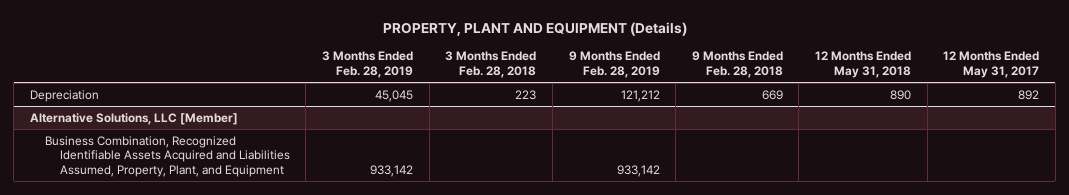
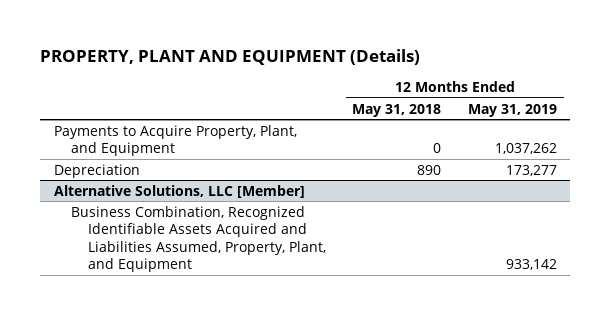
[321,51,413,78] 3 Months Ended Feb. 28, 2019 -> none
[445,51,537,78] 3 Months Ended Feb. 28, 2018 -> none
[568,51,660,78] 9 Months Ended Feb. 28, 2019 -> none
[691,51,783,78] 9 Months Ended Feb. 28, 2018 -> none
[943,51,1040,78] 12 Months Ended May 31, 2017 -> none
none -> [467,103,557,117] May 31, 2019
none -> [53,124,297,157] Payments to Acquire Property, Plant, and Equipment

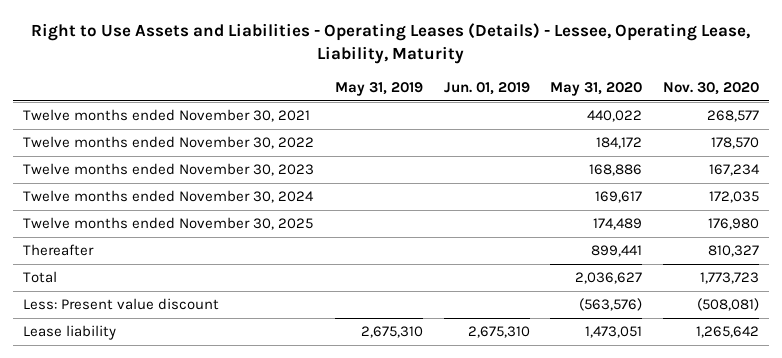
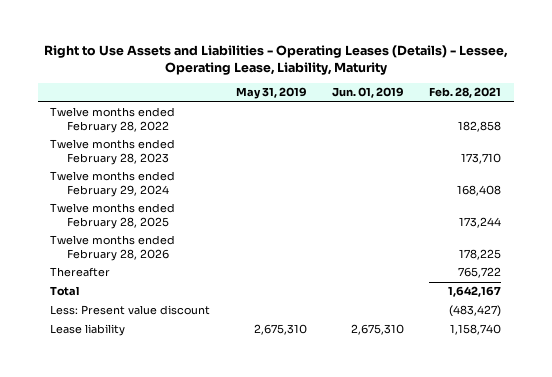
[550,81,643,96] May 31, 2020 -> none
[662,81,759,95] Nov. 30, 2020 -> none
none -> [429,87,502,99] Feb. 28, 2021
[23,109,311,123] Twelve months ended November 30, 2021 -> [50,107,176,133] Twelve months ended February 28, 2022
[23,136,315,150] Twelve months ended November 30, 2022 -> [50,139,176,165] Twelve months ended February 28, 2023
[23,163,315,177] Twelve months ended November 30, 2023 -> [50,171,176,197] Twelve months ended February 29, 2024
[23,190,315,204] Twelve months ended November 30, 2024 -> [50,203,176,229] Twelve months ended February 28, 2025
[23,217,314,231] Twelve months ended November 30, 2025 -> [50,235,176,261] Twelve months ended February 28, 2026

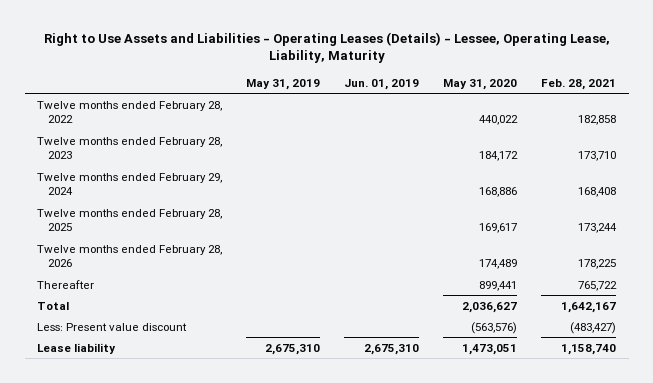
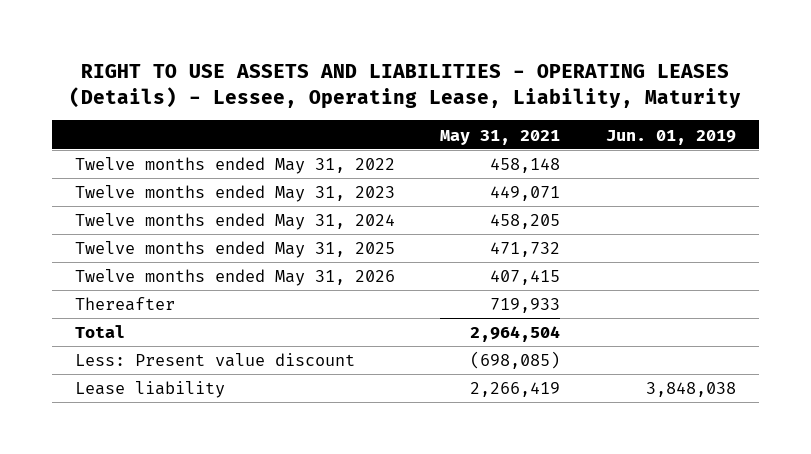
[43,31,610,64] Right to Use Assets and Liabilities - Operating Leases (Details) - Lessee, Operating Lease, Liability, Maturity -> [69,63,742,109] RIGHT TO USE ASSETS AND LIABILITIES - OPERATING LEASES (Details) - Lessee, Operating Lease, Liability, Maturity
[246,78,321,90] May 31, 2019 -> none
[443,78,518,90] May 31, 2020 -> none
[541,78,617,90] Feb. 28, 2021 -> none
none -> [440,129,561,145] May 31, 2021
[36,100,222,123] Twelve months ended February 28, 2022 -> [74,157,395,175] Twelve months ended May 31, 2022
[36,136,222,159] Twelve months ended February 28, 2023 -> [74,185,395,203] Twelve months ended May 31, 2023
[36,172,222,195] Twelve months ended February 29, 2024 -> [74,213,395,231] Twelve months ended May 31, 2024
[36,208,222,231] Twelve months ended February 28, 2025 -> [74,241,395,259] Twelve months ended May 31, 2025
[36,244,222,267] Twelve months ended February 28, 2026 -> [74,269,395,287] Twelve months ended May 31, 2026
[364,343,420,355] 2,675,310 -> [646,382,737,398] 3,848,038

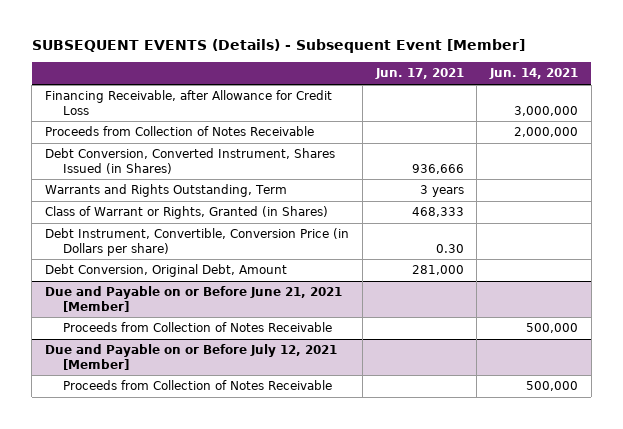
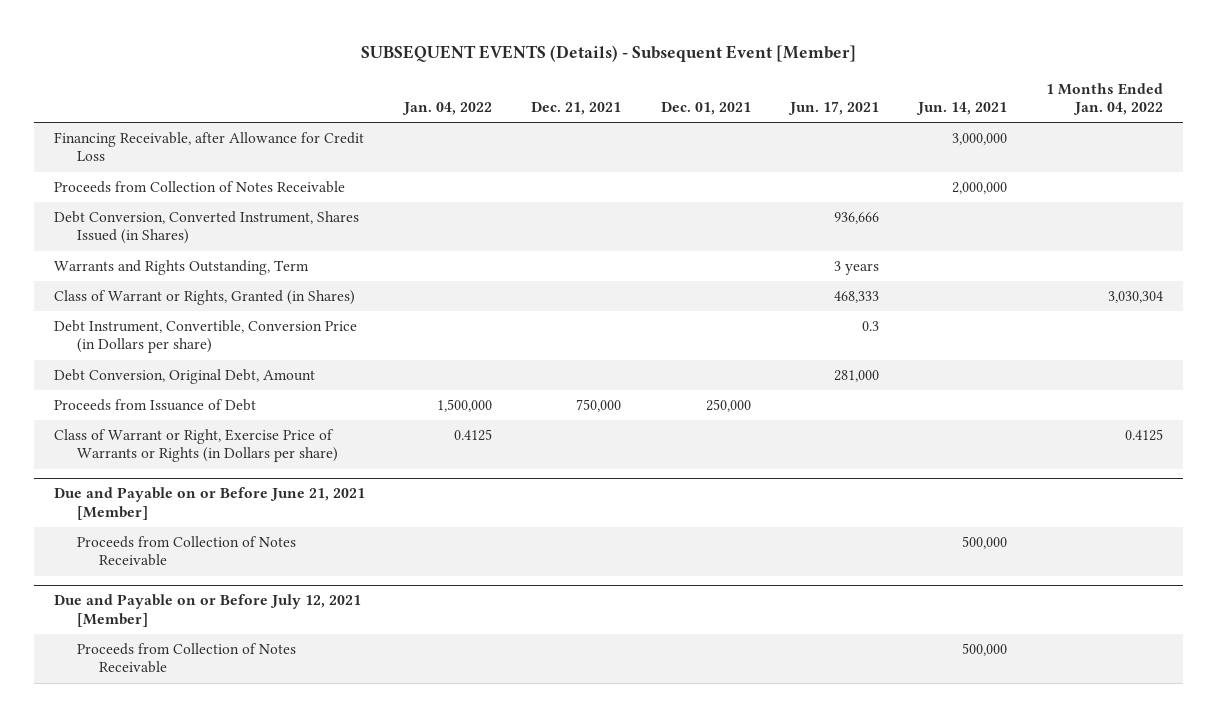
none -> [402,102,493,116] Jan. 04, 2022
none -> [531,102,622,116] Dec. 21, 2021
none -> [660,102,751,116] Dec. 01, 2021
none -> [1046,82,1164,116] 1 Months Ended Jan. 04, 2022
[435,243,464,253] 0.30 -> [861,321,879,332] 0.3
none -> [53,399,256,412] Proceeds from Issuance of Debt
none -> [53,429,338,463] Class of Warrant or Right, Exercise Price of Warrants or Rights (in Dollars per share)

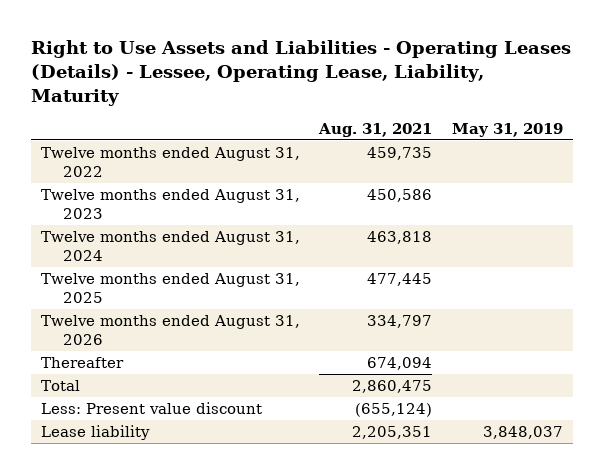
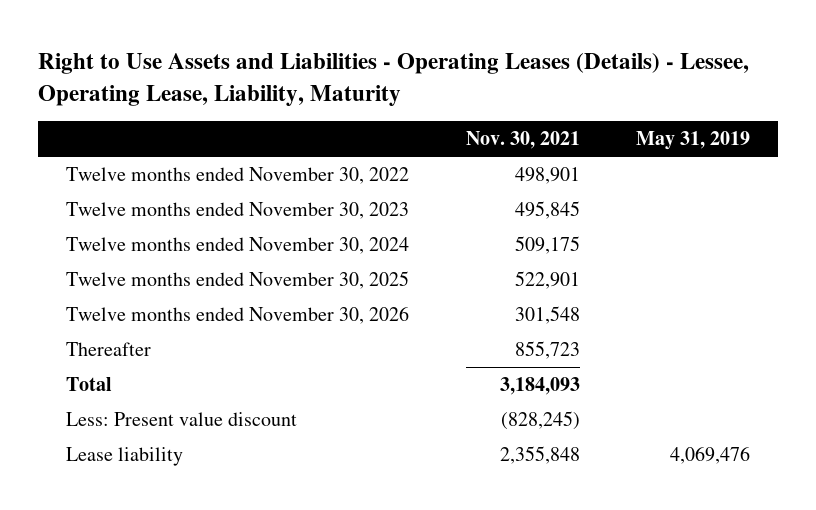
[318,122,433,137] Aug. 31, 2021 -> none
none -> [465,131,580,150] Nov. 30, 2021
[40,147,300,178] Twelve months ended August 31, 2022 -> [66,167,410,185] Twelve months ended November 30, 2022
[40,189,300,220] Twelve months ended August 31, 2023 -> [66,202,410,220] Twelve months ended November 30, 2023
[40,231,300,262] Twelve months ended August 31, 2024 -> [66,237,410,255] Twelve months ended November 30, 2024
[40,273,300,304] Twelve months ended August 31, 2025 -> [66,271,410,290] Twelve months ended November 30, 2025
[40,315,300,346] Twelve months ended August 31, 2026 -> [66,306,410,325] Twelve months ended November 30, 2026
[483,426,564,440] 3,848,037 -> [669,446,750,465] 4,069,476

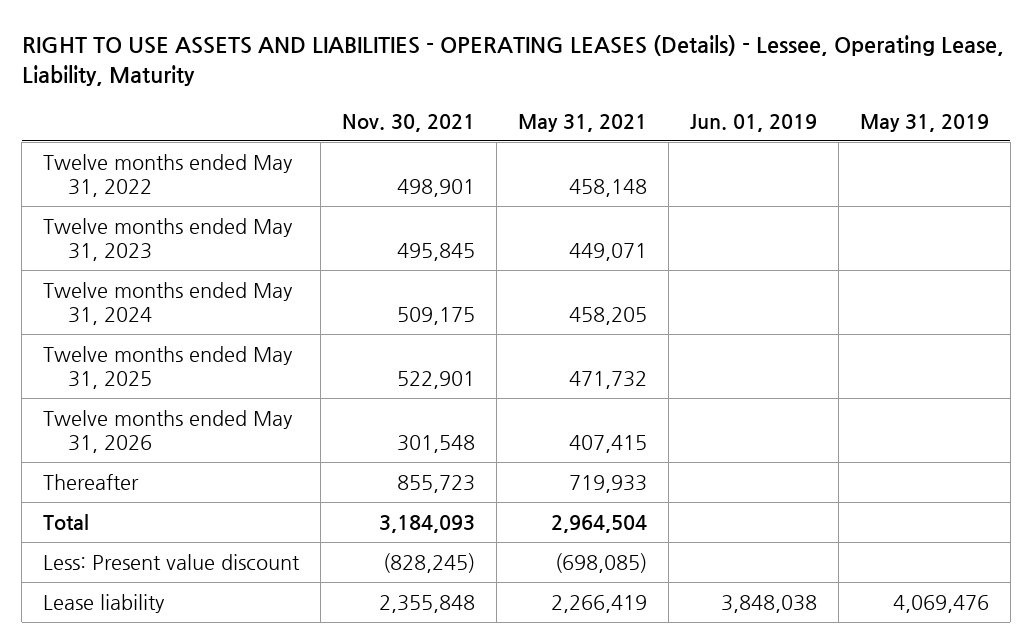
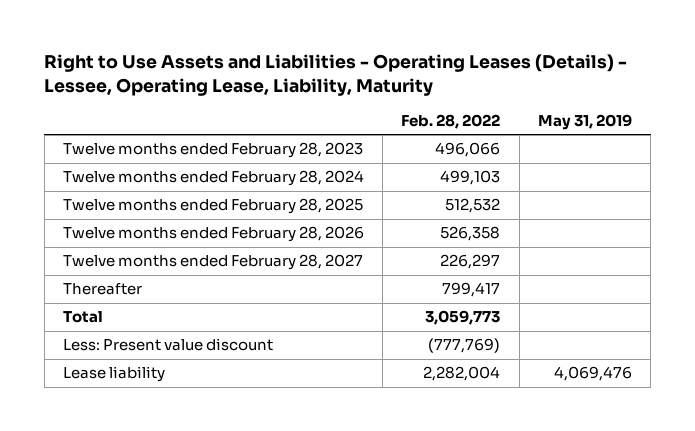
[21,34,1004,86] RIGHT TO USE ASSETS AND LIABILITIES - OPERATING LEASES (Details) - Lessee, Operating Lease, Liability, Maturity -> [44,53,628,96] Right to Use Assets and Liabilities - Operating Leases (Details) - Lessee, Operating Lease, Liability, Maturity
[342,113,476,132] Nov. 30, 2021 -> none
[518,113,648,132] May 31, 2021 -> none
[690,113,818,132] Jun. 01, 2019 -> none
none -> [401,114,501,130] Feb. 28, 2022
[43,153,294,198] Twelve months ended May 31, 2022 -> [63,142,364,159] Twelve months ended February 28, 2023
[43,217,294,262] Twelve months ended May 31, 2023 -> [63,170,365,187] Twelve months ended February 28, 2024
[43,281,294,326] Twelve months ended May 31, 2024 -> [63,198,364,215] Twelve months ended February 28, 2025
[43,345,294,390] Twelve months ended May 31, 2025 -> [63,226,365,243] Twelve months ended February 28, 2026
[43,409,294,454] Twelve months ended May 31, 2026 -> [63,254,364,271] Twelve months ended February 28, 2027

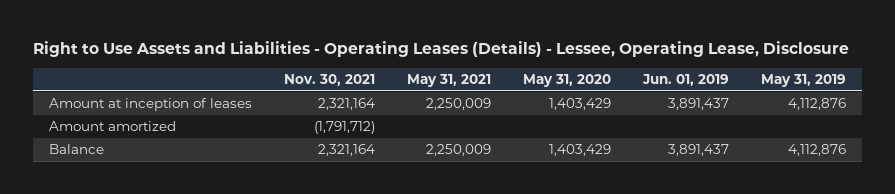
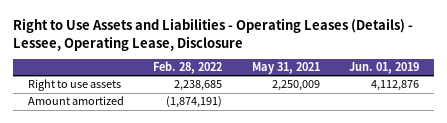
[283,73,375,86] Nov. 30, 2021 -> none
[522,73,611,87] May 31, 2020 -> none
[760,73,846,87] May 31, 2019 -> none
none -> [153,61,223,75] Feb. 28, 2022
[49,98,253,112] Amount at inception of leases -> none
none -> [27,79,121,92] Right to use assets
[49,144,105,155] Balance -> none

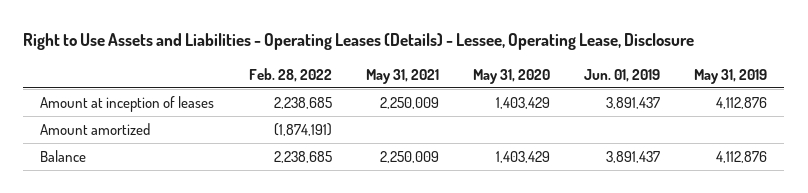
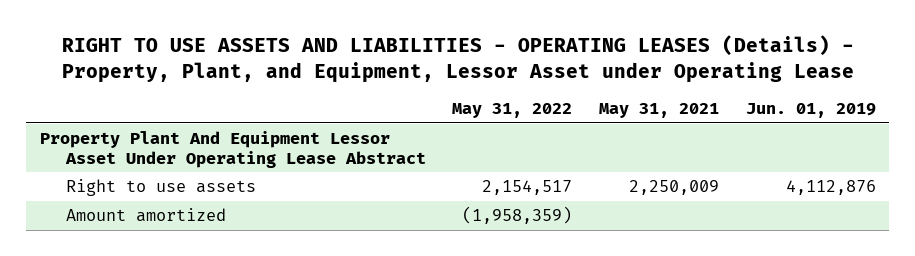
[23,33,695,51] Right to Use Assets and Liabilities - Operating Leases (Details) - Lessee, Operating Lease, Disclosure -> [61,35,854,83] RIGHT TO USE ASSETS AND LIABILITIES - OPERATING LEASES (Details) - Property, Plant, and Equipment, Lessor Asset under Operating Lease
[248,67,332,82] Feb. 28, 2022 -> none
[472,68,550,84] May 31, 2020 -> none
[694,68,768,84] May 31, 2019 -> none
none -> [452,103,573,119] May 31, 2022
[40,95,215,112] Amount at inception of leases -> none
none -> [39,131,426,168] Property Plant And Equipment Lessor Asset Under Operating Lease Abstract
none -> [65,179,256,197] Right to use assets
[40,149,87,162] Balance -> none

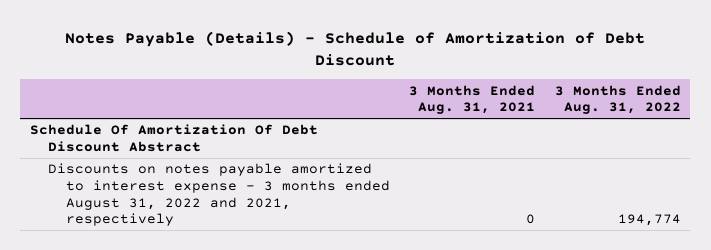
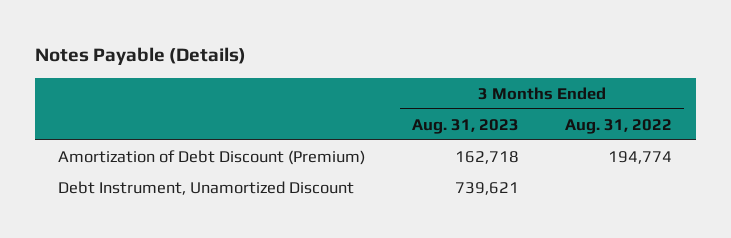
[65,30,646,67] Notes Payable (Details) - Schedule of Amortization of Debt Discount -> [35,46,247,65] Notes Payable (Details)
[409,84,536,115] 3 Months Ended Aug. 31, 2021 -> none
none -> [411,118,519,134] Aug. 31, 2023
[29,124,318,152] Schedule Of Amortization Of Debt Discount Abstract -> none
[48,163,391,227] Discounts on notes payable amortized to interest expense - 3 months ended August 31, 2022 and 2021, respectively -> [58,149,366,165] Amortization of Debt Discount (Premium)
none -> [58,180,355,195] Debt Instrument, Unamortized Discount

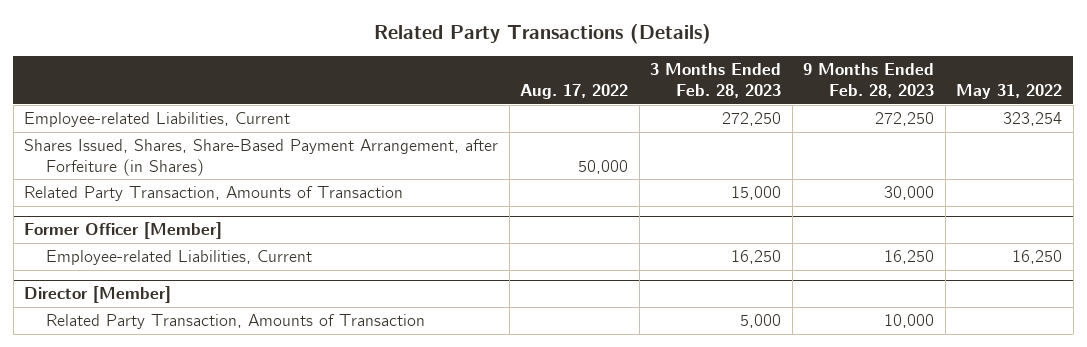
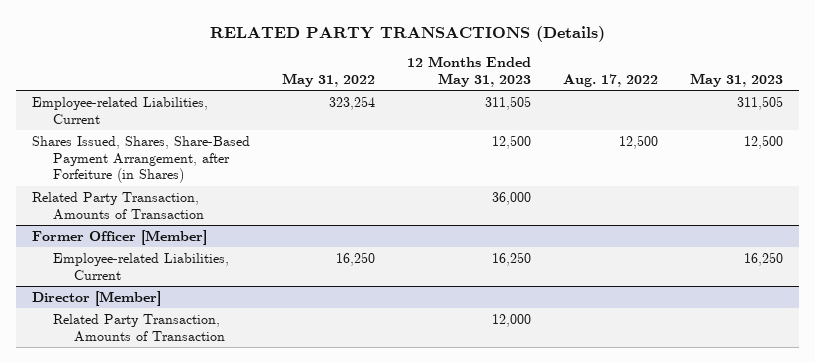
[374,24,712,45] Related Party Transactions (Details) -> [209,25,605,42] RELATED PARTY TRANSACTIONS (Details)
[650,63,782,98] 3 Months Ended Feb. 28, 2023 -> none
[803,63,935,98] 9 Months Ended Feb. 28, 2023 -> none
none -> [407,56,532,88] 12 Months Ended May 31, 2023
none -> [690,73,784,88] May 31, 2023
[578,159,629,174] 50,000 -> [619,134,659,149] 12,500

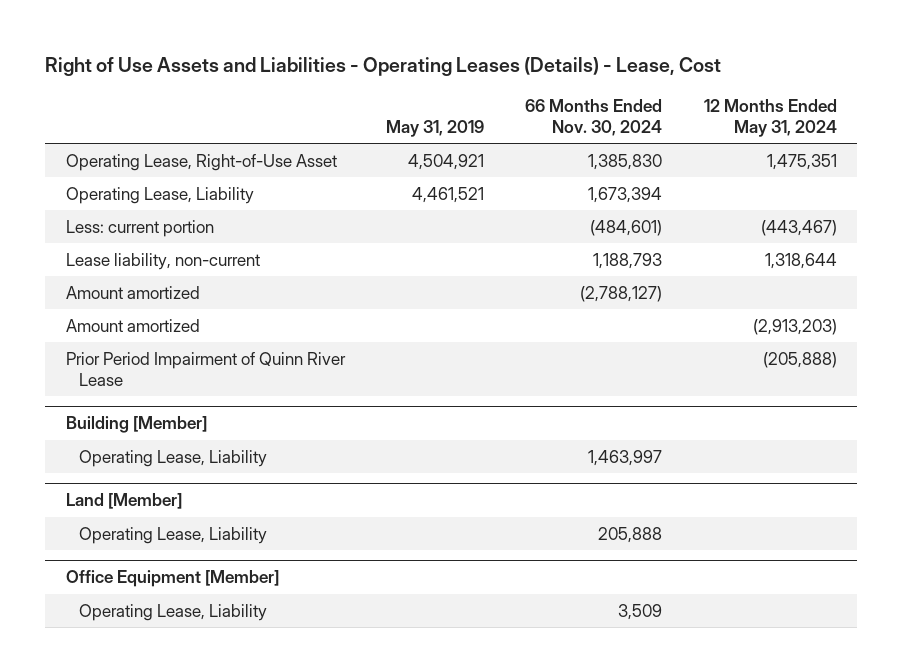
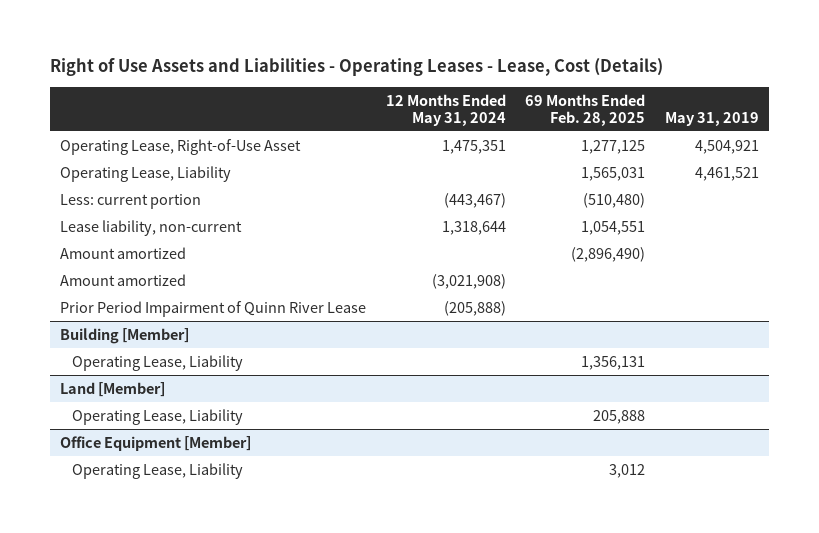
[45,56,722,76] Right of Use Assets and Liabilities - Operating Leases (Details) - Lease, Cost -> [49,58,663,77] Right of Use Assets and Liabilities - Operating Leases - Lease, Cost (Details)
[525,98,663,136] 66 Months Ended Nov. 30, 2024 -> none
none -> [525,93,646,126] 69 Months Ended Feb. 28, 2025
[752,318,837,335] (2,913,203) -> [431,273,506,289] (3,021,908)

